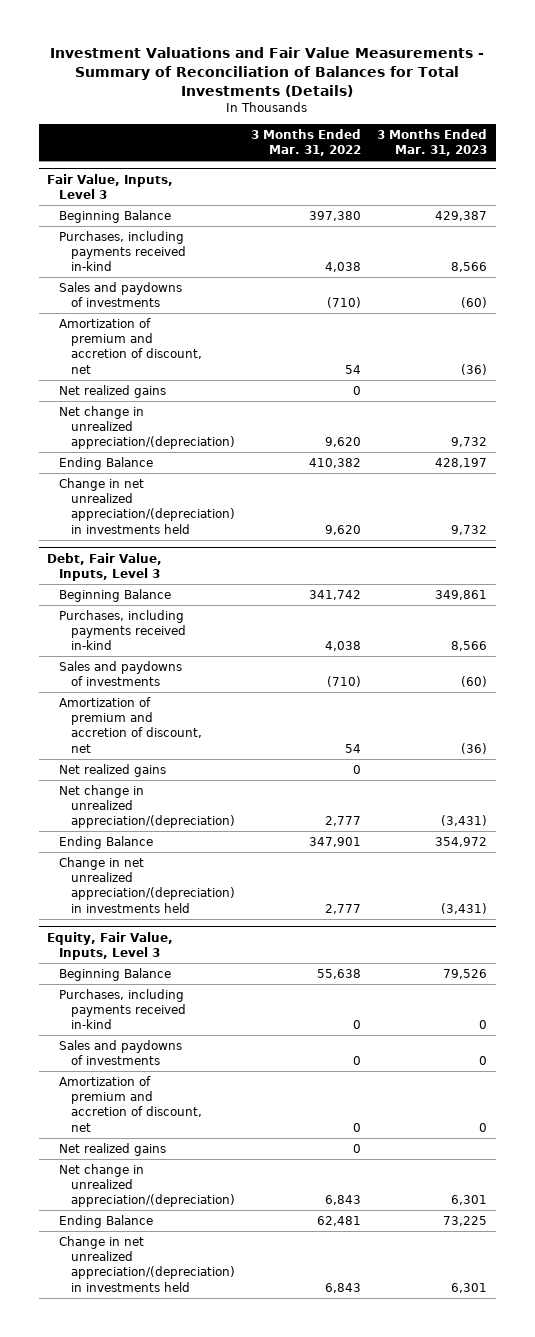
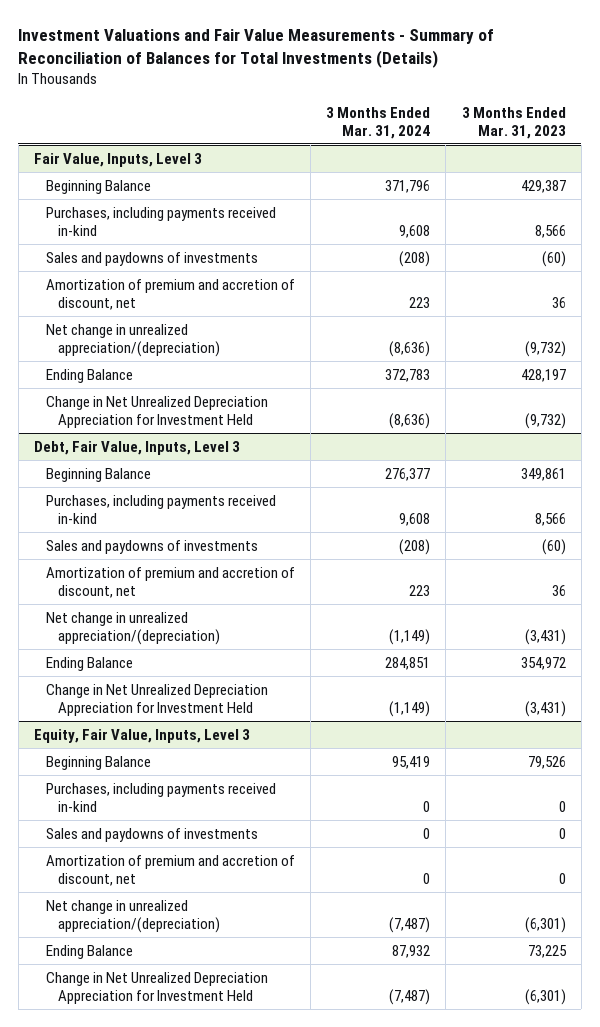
[251,129,362,157] 3 Months Ended Mar. 31, 2022 -> none
none -> [326,106,431,139] 3 Months Ended Mar. 31, 2024
[59,384,167,398] Net realized gains -> none
[461,363,488,375] (36) -> [551,296,566,308] 36
[451,437,488,448] 9,732 -> [524,340,566,357] (9,732)
[59,477,235,534] Change in net unrealized appreciation/(depreciation) in investments held -> [45,395,268,428] Change in Net Unrealized Depreciation Appreciation for Investment Held
[451,524,488,535] 9,732 -> [524,412,566,429] (9,732)
[59,763,167,777] Net realized gains -> none
[461,742,488,754] (36) -> [551,584,566,596] 36
[59,856,235,913] Change in net unrealized appreciation/(depreciation) in investments held -> [45,683,268,716] Change in Net Unrealized Depreciation Appreciation for Investment Held
[59,1142,167,1156] Net realized gains -> none
[451,1195,488,1206] 6,301 -> [524,916,566,933] (6,301)
[59,1235,235,1292] Change in net unrealized appreciation/(depreciation) in investments held -> [45,971,268,1004] Change in Net Unrealized Depreciation Appreciation for Investment Held
[451,1282,488,1293] 6,301 -> [524,988,566,1005] (6,301)

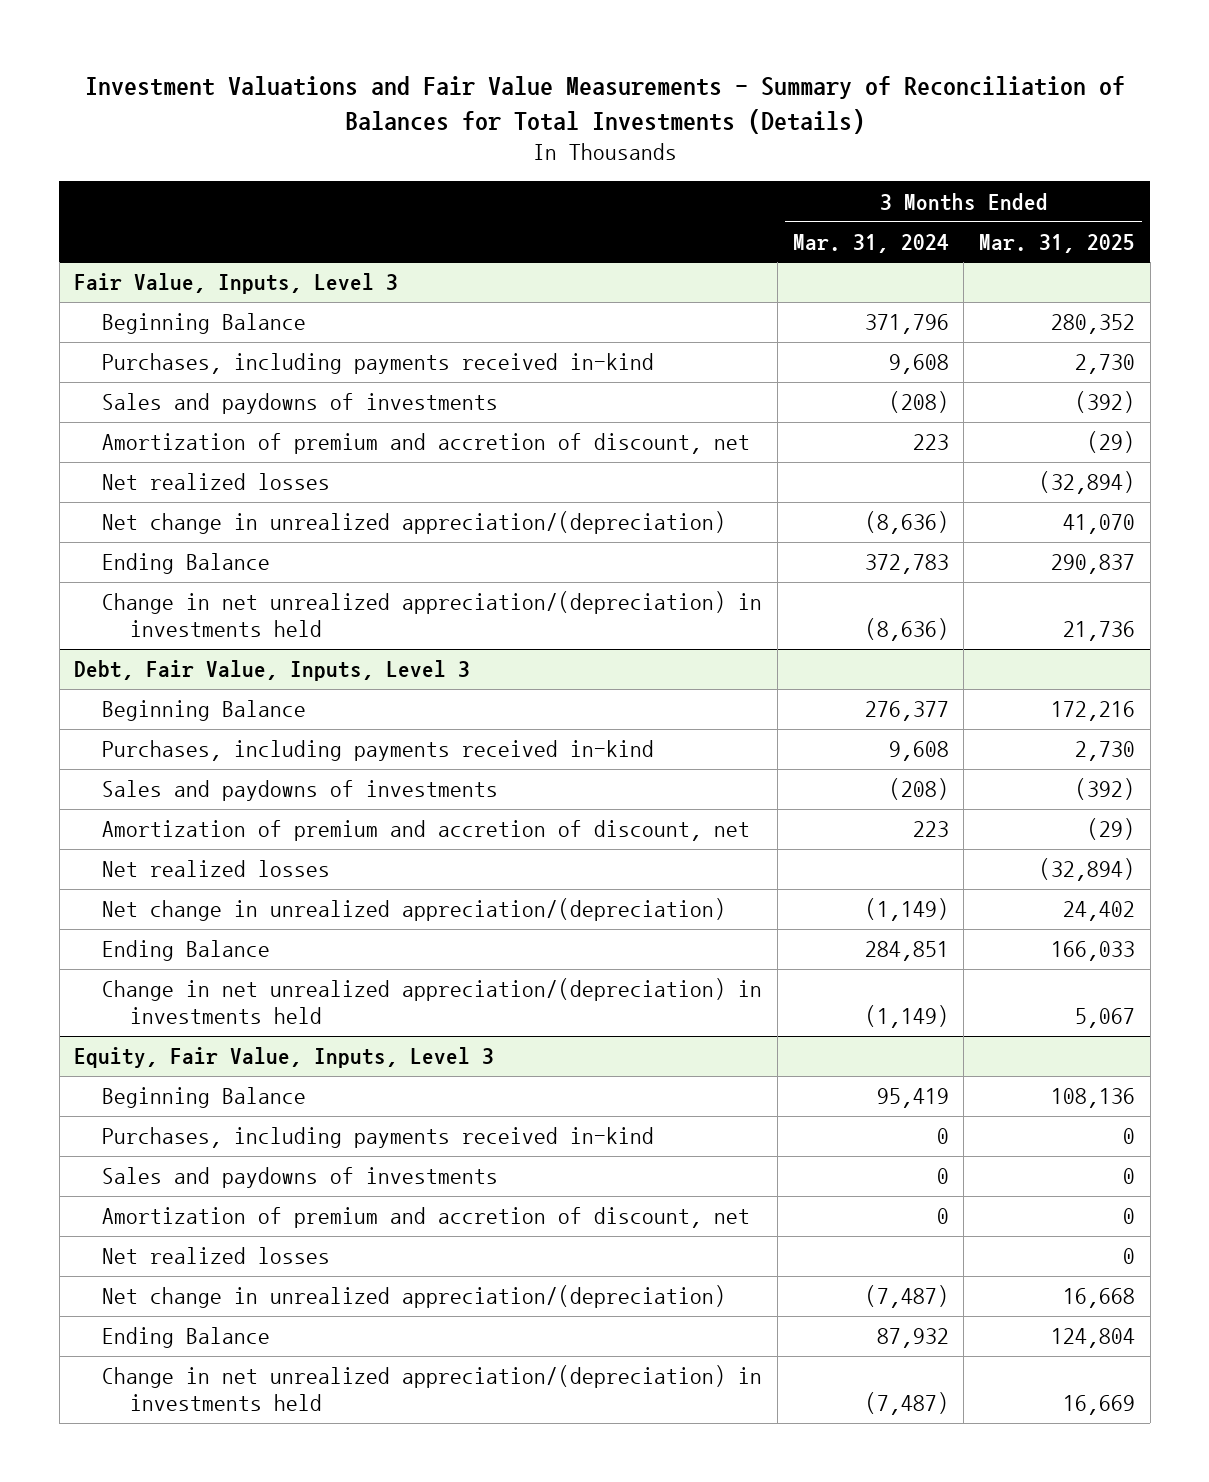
[461,106,566,139] 3 Months Ended Mar. 31, 2023 -> none
none -> [978,233,1135,253] Mar. 31, 2025
none -> [102,473,331,491] Net realized losses
[45,395,268,428] Change in Net Unrealized Depreciation Appreciation for Investment Held -> [102,591,763,638] Change in net unrealized appreciation/(depreciation) in investments held
none -> [102,860,331,878] Net realized losses
[45,683,268,716] Change in Net Unrealized Depreciation Appreciation for Investment Held -> [102,978,763,1025] Change in net unrealized appreciation/(depreciation) in investments held
none -> [102,1247,331,1265] Net realized losses
[45,971,268,1004] Change in Net Unrealized Depreciation Appreciation for Investment Held -> [102,1365,763,1412] Change in net unrealized appreciation/(depreciation) in investments held

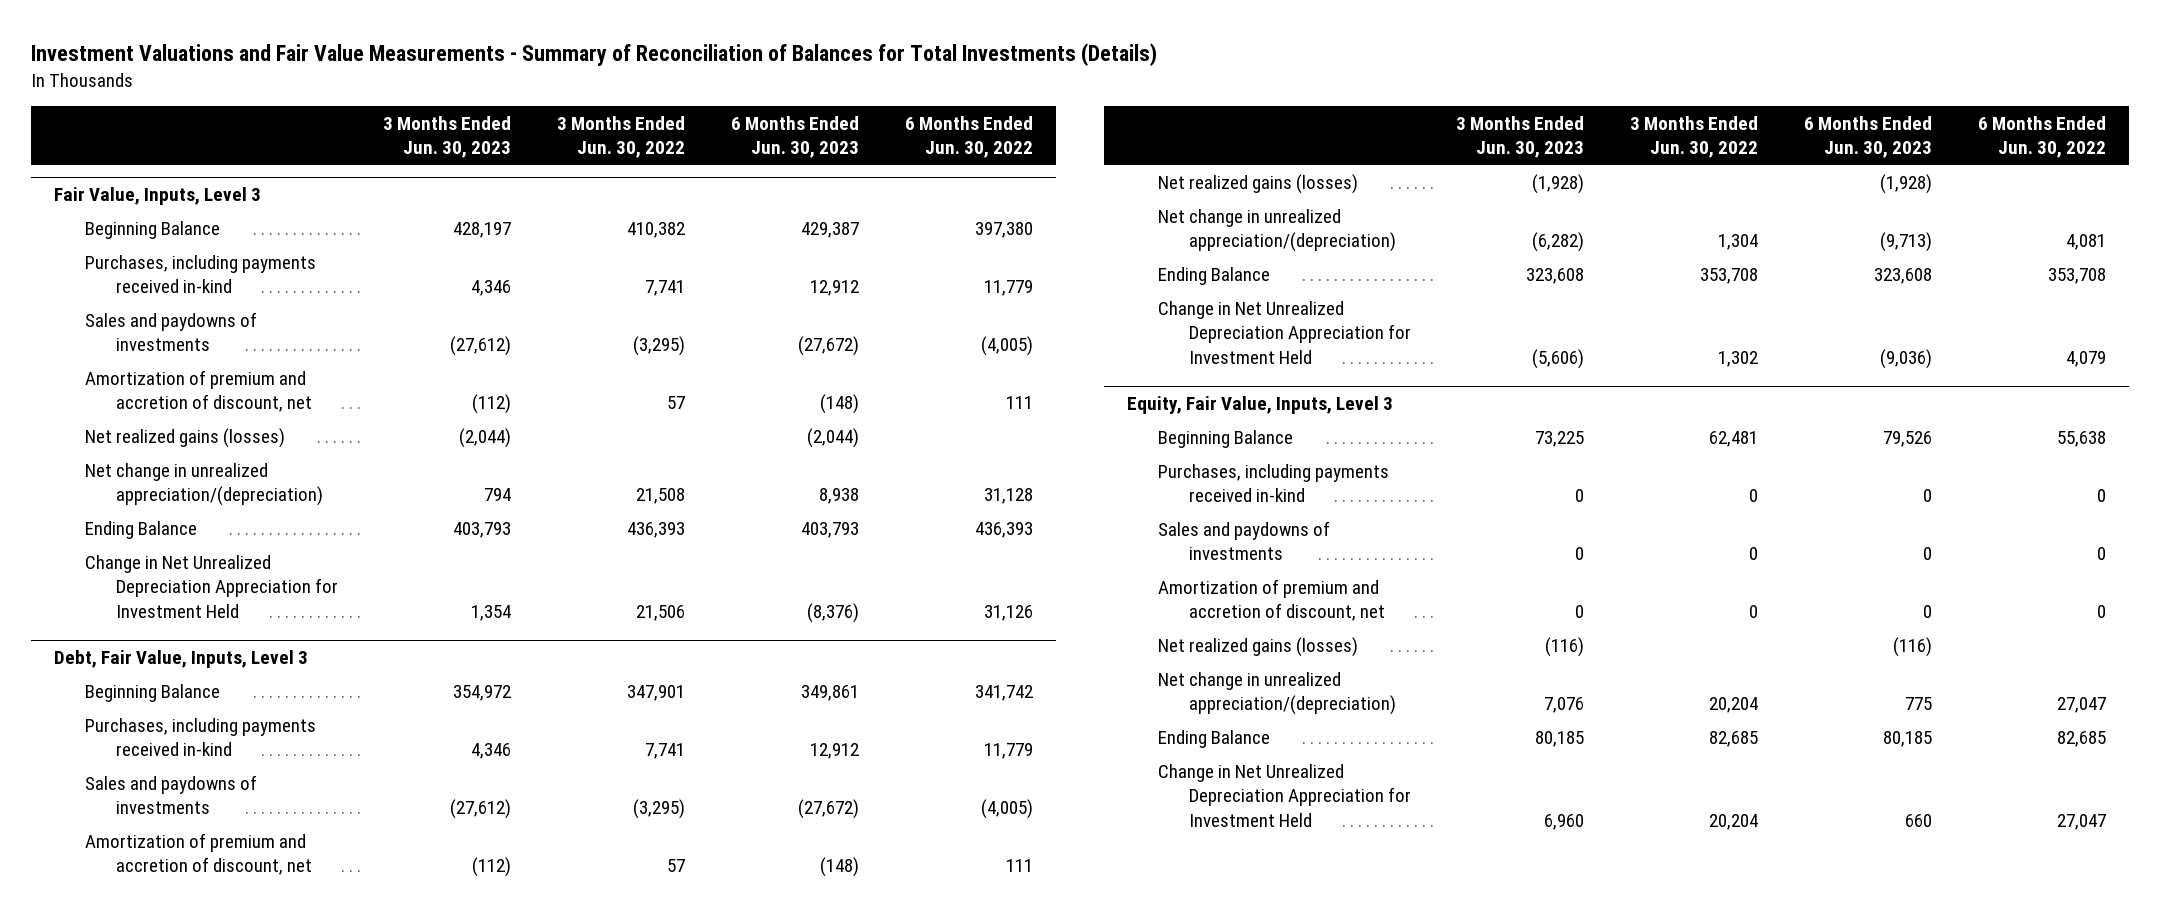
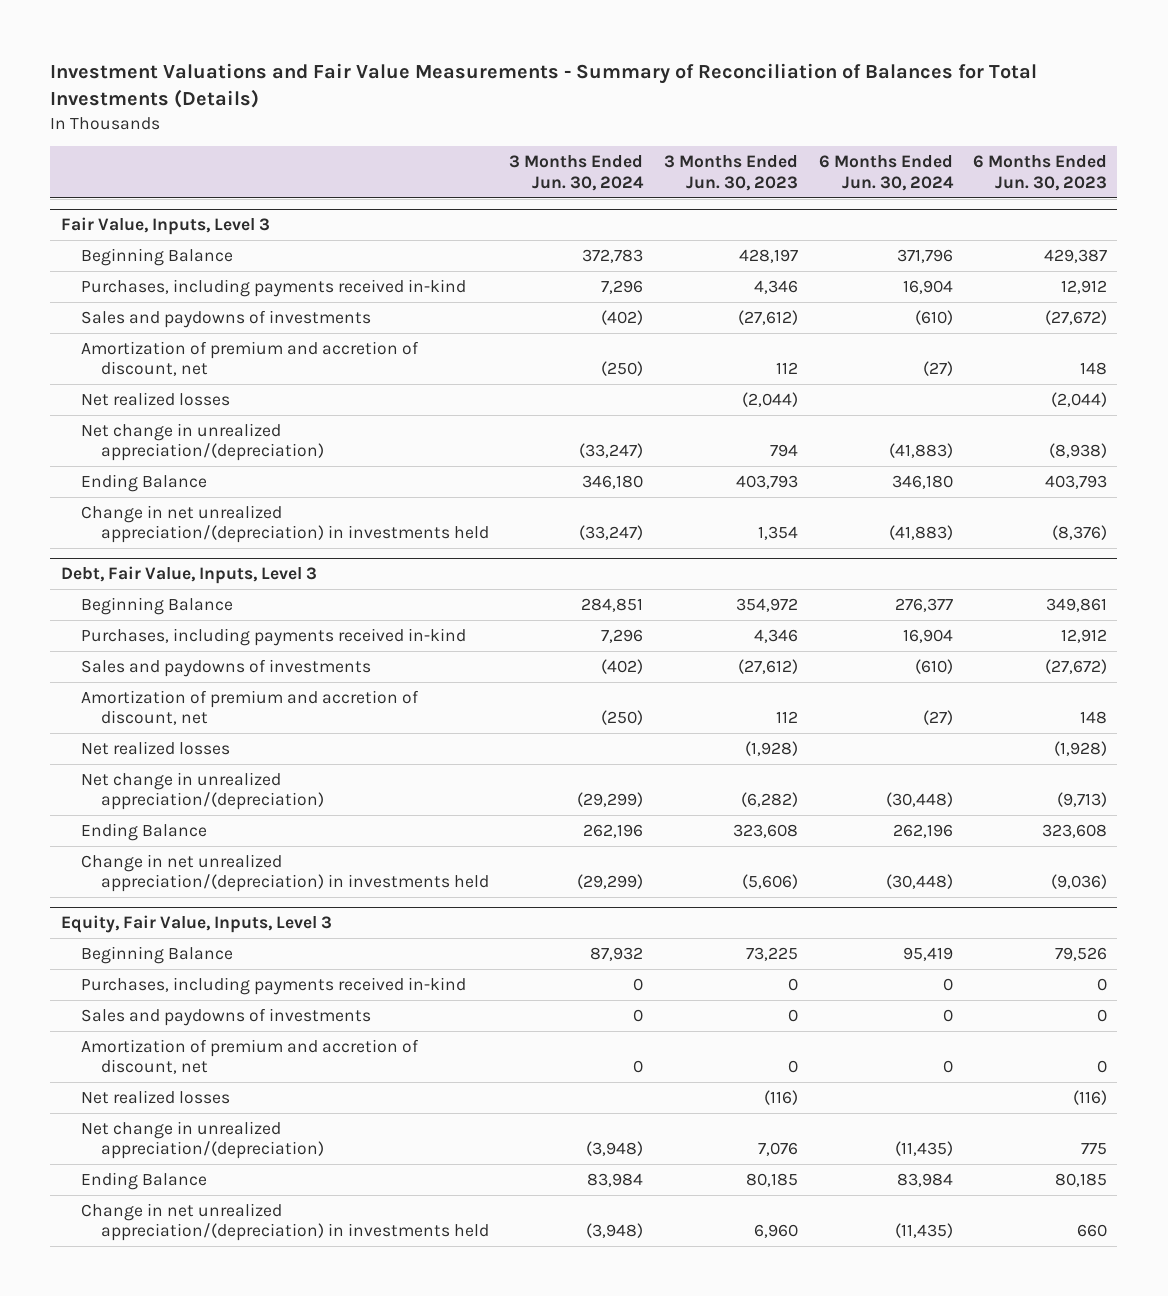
[557,115,686,159] 3 Months Ended Jun. 30, 2022 -> none
[905,115,1034,159] 6 Months Ended Jun. 30, 2022 -> none
none -> [509,155,645,191] 3 Months Ended Jun. 30, 2024
none -> [818,155,954,191] 6 Months Ended Jun. 30, 2024
[472,394,512,415] (112) -> [775,362,798,375] 112
[820,394,860,415] (148) -> [1080,362,1108,376] 148
[84,427,285,448] Net realized gains (losses) -> [80,392,230,407] Net realized losses
[819,488,860,505] 8,938 -> [1049,443,1108,459] (8,938)
[84,554,338,618] Change in Net Unrealized Depreciation Appreciation for Investment Held -> [80,505,489,544] Change in net unrealized appreciation/(depreciation) in investments held
[472,857,512,878] (112) -> [775,711,798,724] 112
[820,857,860,878] (148) -> [1080,711,1108,725] 148
[1157,173,1358,194] Net realized gains (losses) -> [80,741,230,756] Net realized losses
[1157,300,1411,364] Change in Net Unrealized Depreciation Appreciation for Investment Held -> [80,854,489,893] Change in net unrealized appreciation/(depreciation) in investments held
[1157,636,1358,657] Net realized gains (losses) -> [80,1090,230,1105] Net realized losses
[1157,763,1411,827] Change in Net Unrealized Depreciation Appreciation for Investment Held -> [80,1203,489,1242] Change in net unrealized appreciation/(depreciation) in investments held

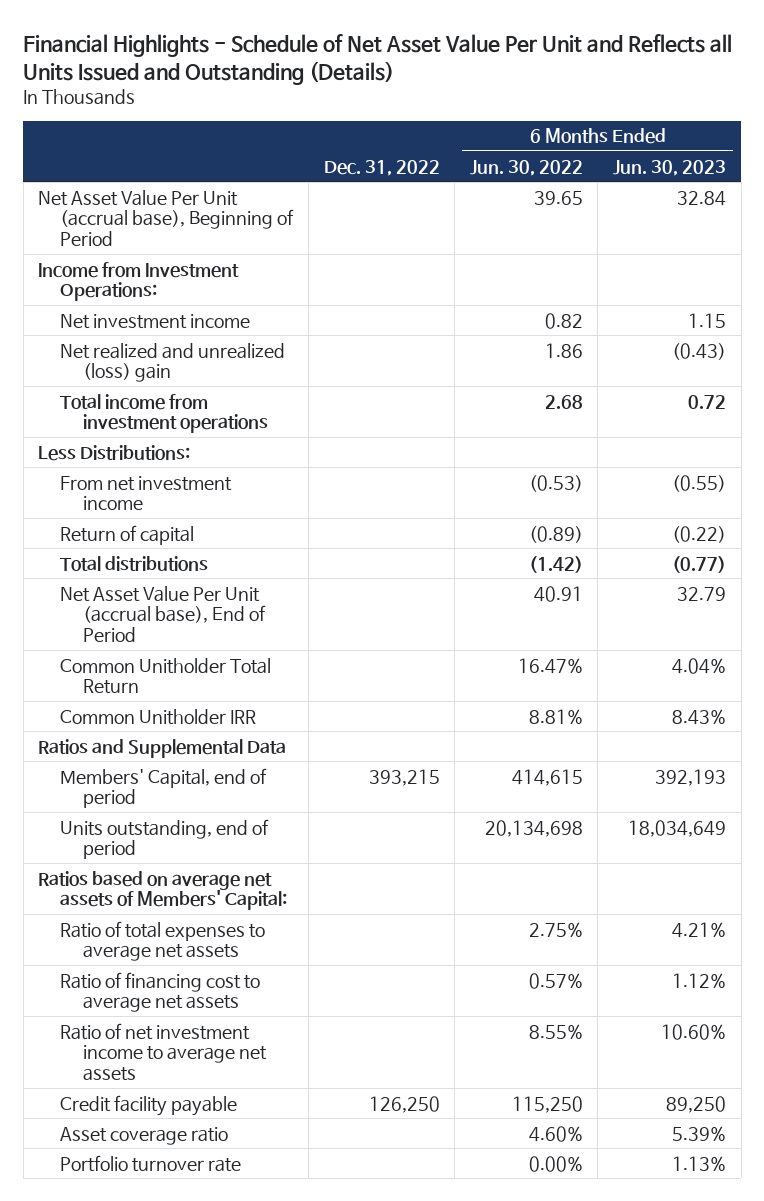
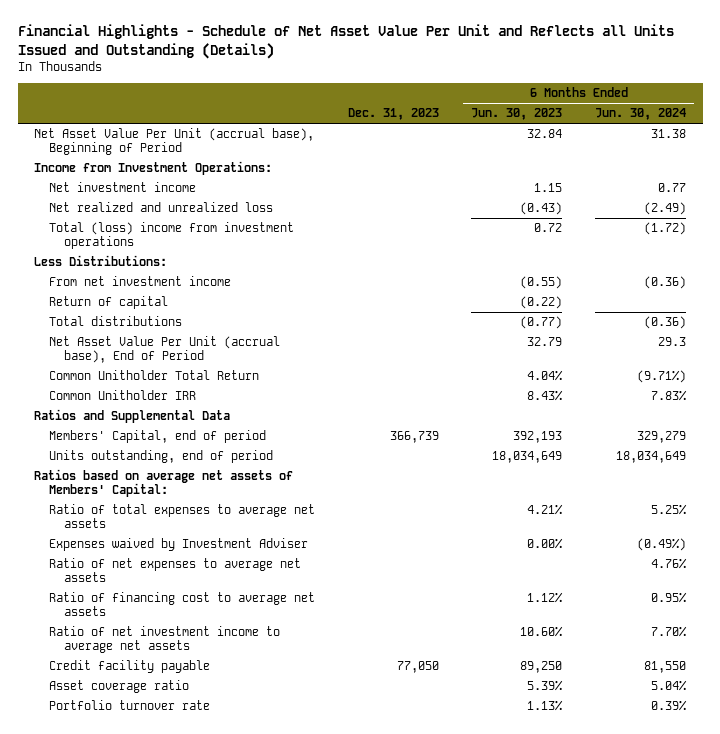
[323,159,440,176] Dec. 31, 2022 -> none
[469,159,583,176] Jun. 30, 2022 -> none
none -> [347,108,439,121] Dec. 31, 2023
none -> [595,108,687,121] Jun. 30, 2024
[60,342,286,383] Net realized and unrealized (loss) gain -> [48,202,273,213] Net realized and unrealized loss
[60,393,268,434] Total income from investment operations -> [48,222,294,250] Total (loss) income from investment operations
none -> [48,538,308,552] Expenses waived by Investment Adviser
none -> [48,558,301,583] Ratio of net expenses to average net assets

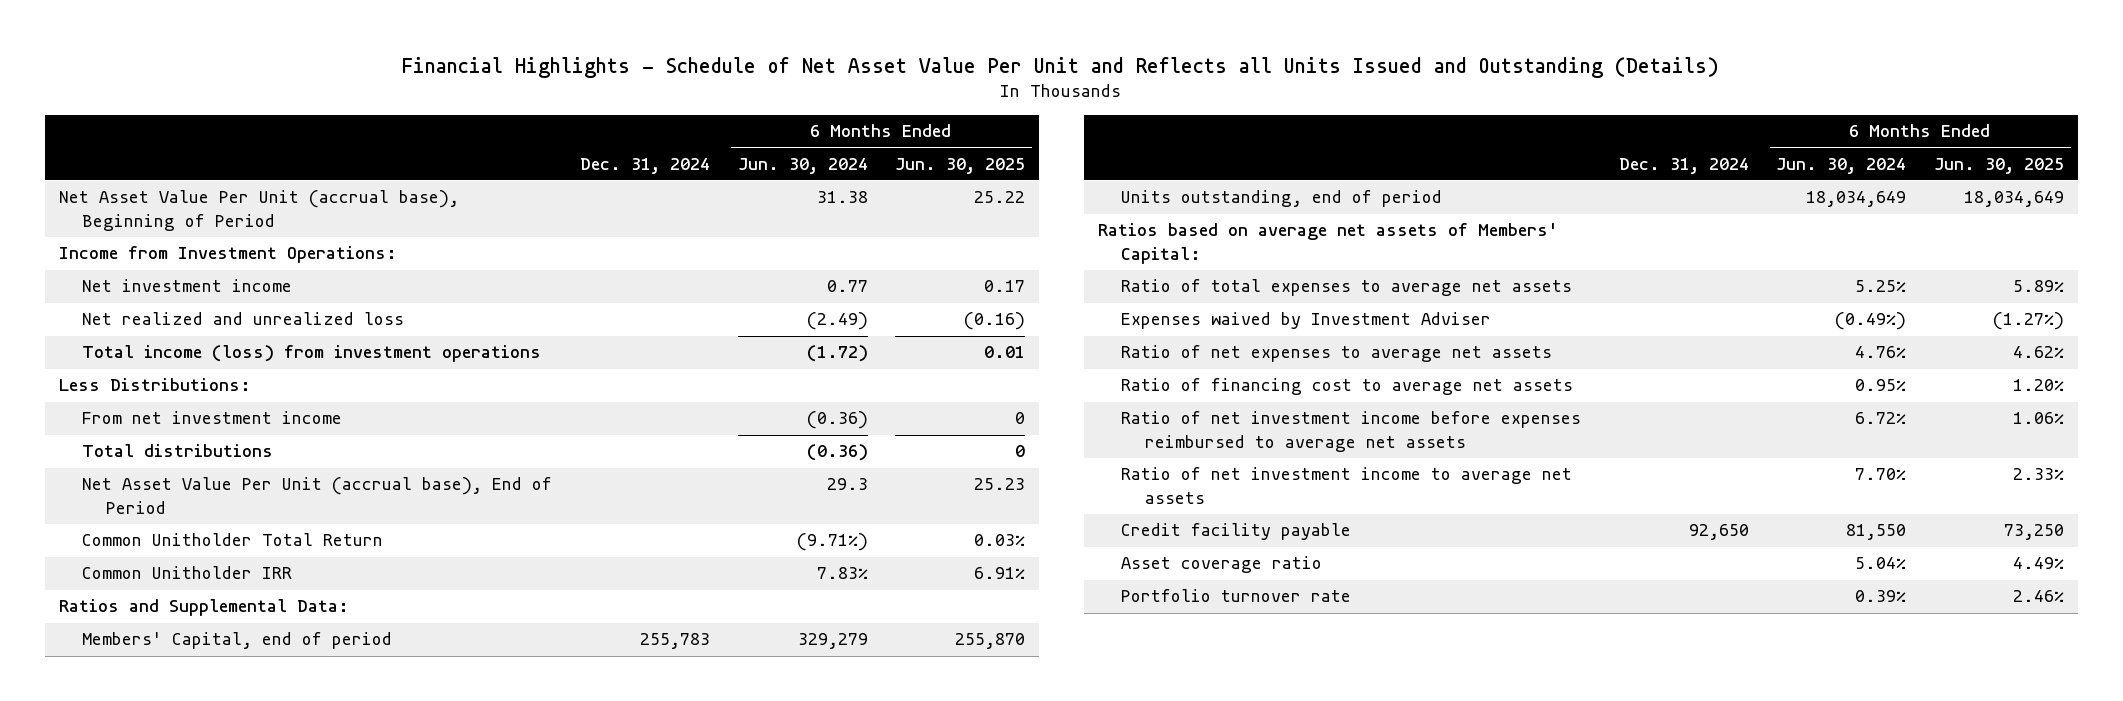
[347,108,439,121] Dec. 31, 2023 -> none
[471,108,563,121] Jun. 30, 2023 -> none
none -> [579,157,710,174] Dec. 31, 2024
none -> [895,157,1026,174] Jun. 30, 2025
[48,222,294,250] Total (loss) income from investment operations -> [82,345,542,363] Total income (loss) from investment operations
[48,296,168,310] Return of capital -> none
[34,409,231,424] Ratios and Supplemental Data -> [58,599,349,617] Ratios and Supplemental Data:
none -> [1121,411,1582,452] Ratio of net investment income before expenses reimbursed to average net assets

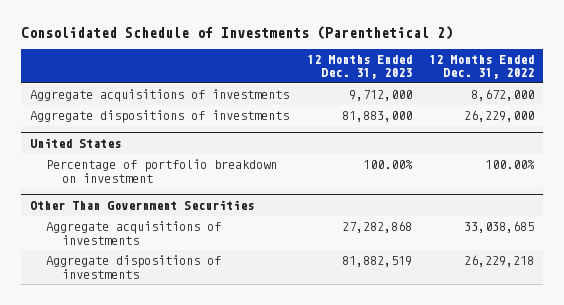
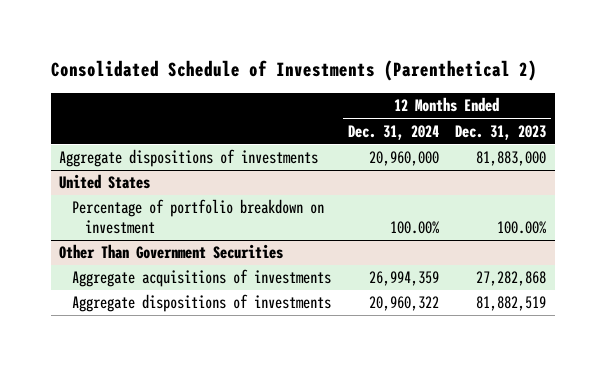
[429,55,535,80] 12 Months Ended Dec. 31, 2022 -> none
none -> [347,124,439,140] Dec. 31, 2024
[30,89,290,103] Aggregate acquisitions of investments -> none

